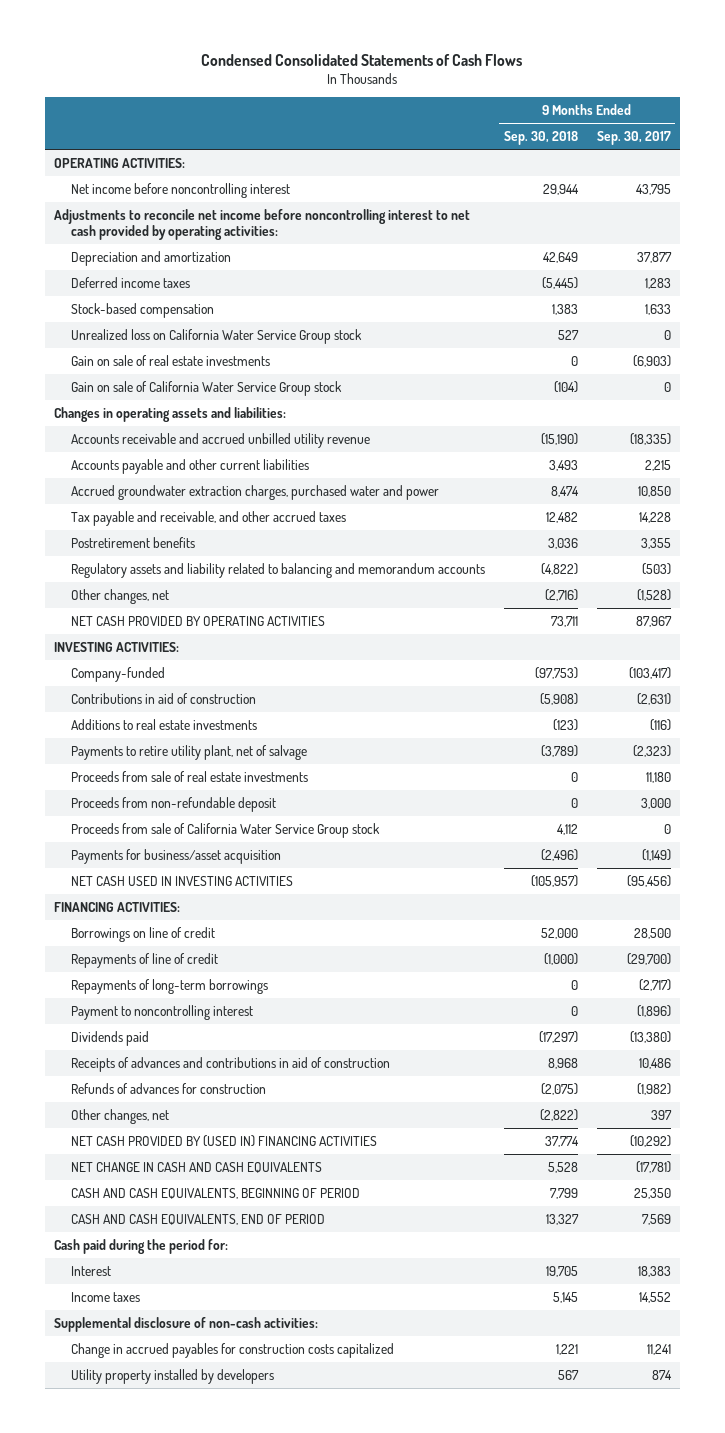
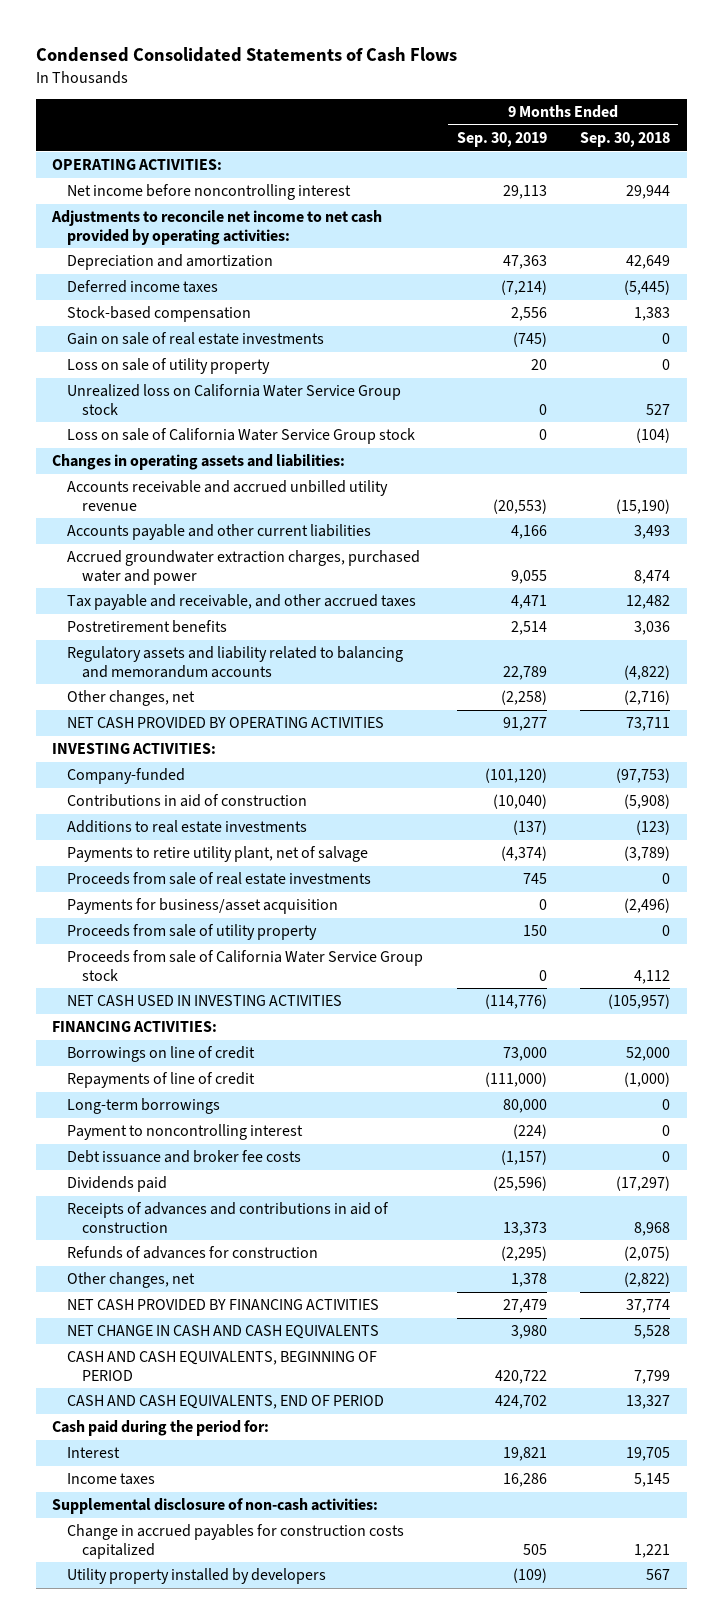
[596,131,671,146] Sep. 30, 2017 -> none
none -> [456,131,547,147] Sep. 30, 2019
[54,208,471,241] Adjustments to reconcile net income before noncontrolling interest to net cash provided by operating activities: -> [51,210,383,245] Adjustments to reconcile net income to net cash provided by operating activities:
none -> [67,358,271,375] Loss on sale of utility property
[71,328,363,344] Unrealized loss on California Water Service Group stock -> [67,384,402,415] Unrealized loss on California Water Service Group stock
[71,380,343,396] Gain on sale of California Water Service Group stock -> [67,428,416,445] Loss on sale of California Water Service Group stock
[71,796,277,812] Proceeds from non-refundable deposit -> none
none -> [67,924,318,941] Proceeds from sale of utility property
[71,822,381,838] Proceeds from sale of California Water Service Group stock -> [67,950,424,981] Proceeds from sale of California Water Service Group stock
[71,978,269,994] Repayments of long-term borrowings -> [67,1098,221,1115] Long-term borrowings
none -> [67,1150,302,1164] Debt issuance and broker fee costs
[71,1134,378,1147] NET CASH PROVIDED BY (USED IN) FINANCING ACTIVITIES -> [67,1299,380,1311] NET CASH PROVIDED BY FINANCING ACTIVITIES

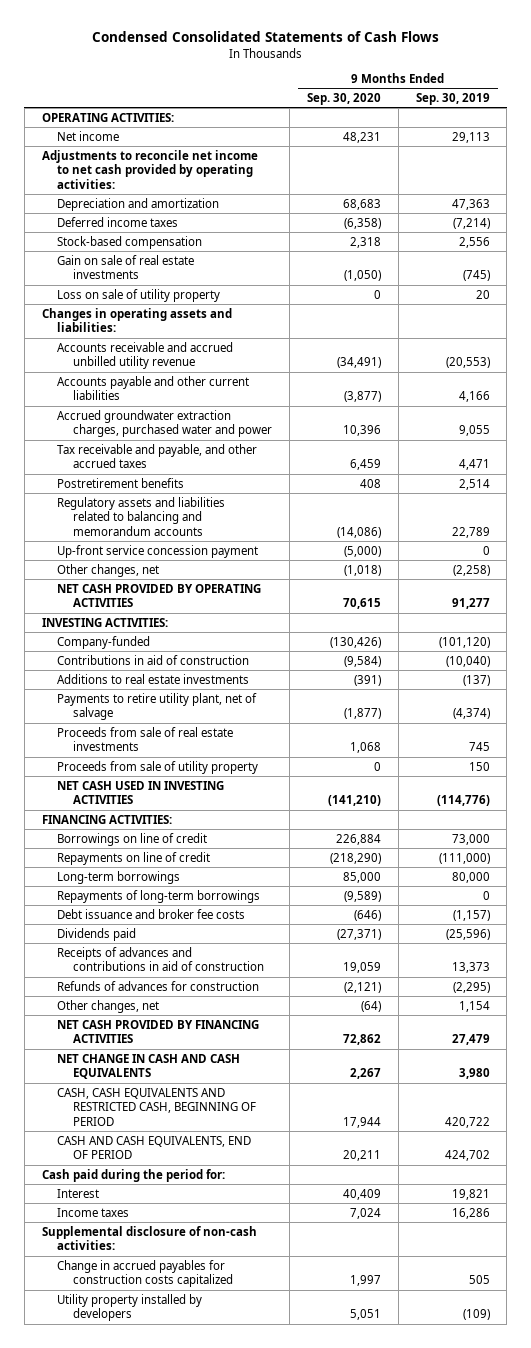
[579,131,670,147] Sep. 30, 2018 -> none
none -> [306,92,381,105] Sep. 30, 2020
[67,184,352,201] Net income before noncontrolling interest -> [57,130,120,141] Net income
[67,384,402,415] Unrealized loss on California Water Service Group stock -> none
[67,428,416,445] Loss on sale of California Water Service Group stock -> none
[67,594,417,611] Tax payable and receivable, and other accrued taxes -> [57,443,258,469] Tax receivable and payable, and other accrued taxes
[67,646,404,678] Regulatory assets and liability related to balancing and memorandum accounts -> [57,496,226,537] Regulatory assets and liabilities related to balancing and memorandum accounts
none -> [57,544,259,558] Up-front service concession payment
[67,898,339,915] Payments for business/asset acquisition -> none
[67,950,424,981] Proceeds from sale of California Water Service Group stock -> none
[67,1072,256,1089] Repayments of line of credit -> [57,851,211,865] Repayments on line of credit
[67,1124,304,1141] Payment to noncontrolling interest -> none
none -> [57,889,261,903] Repayments of long-term borrowings
[510,1273,547,1288] 1,378 -> [458,1000,490,1012] 1,154
[67,1351,378,1381] CASH AND CASH EQUIVALENTS, BEGINNING OF PERIOD -> [57,1087,257,1127] CASH, CASH EQUIVALENTS AND RESTRICTED CASH, BEGINNING OF PERIOD

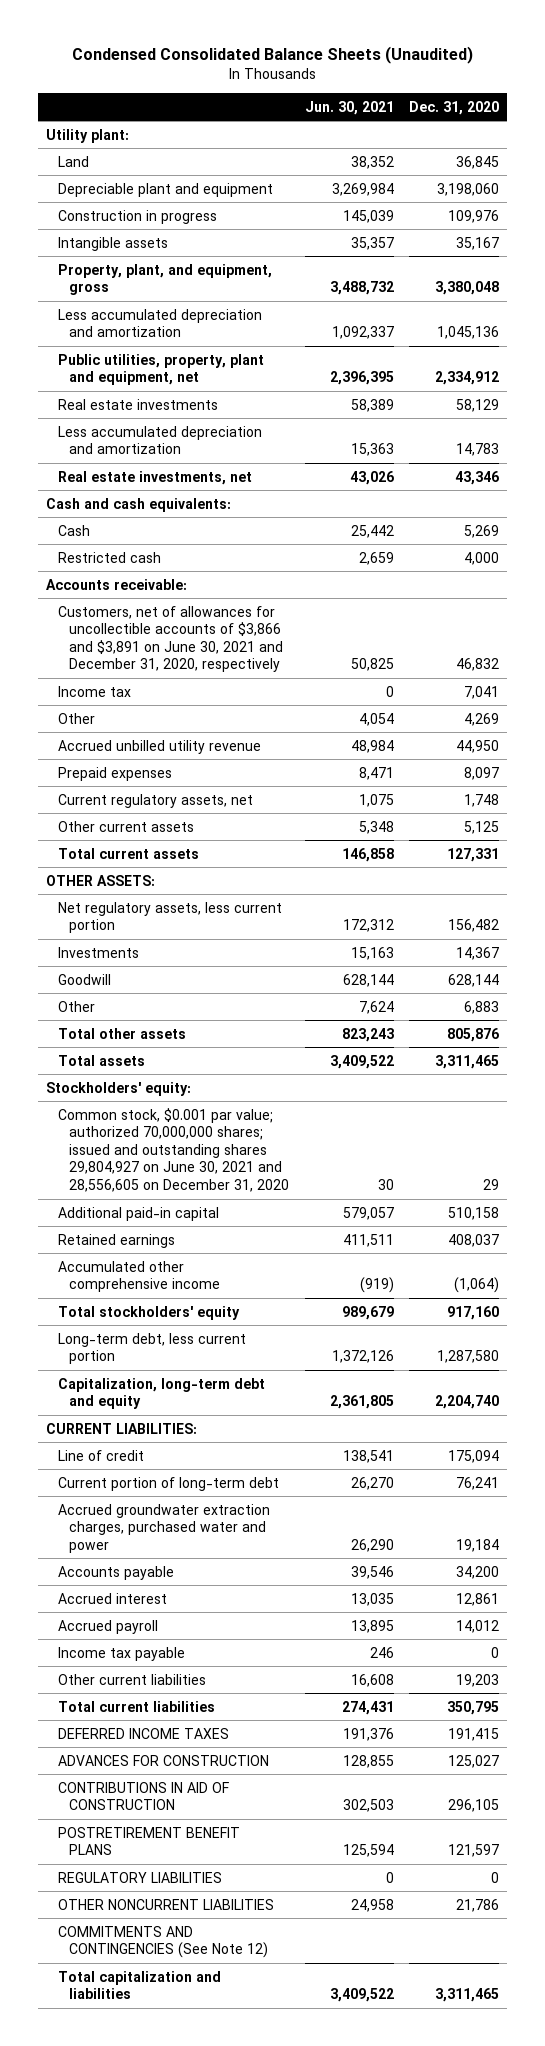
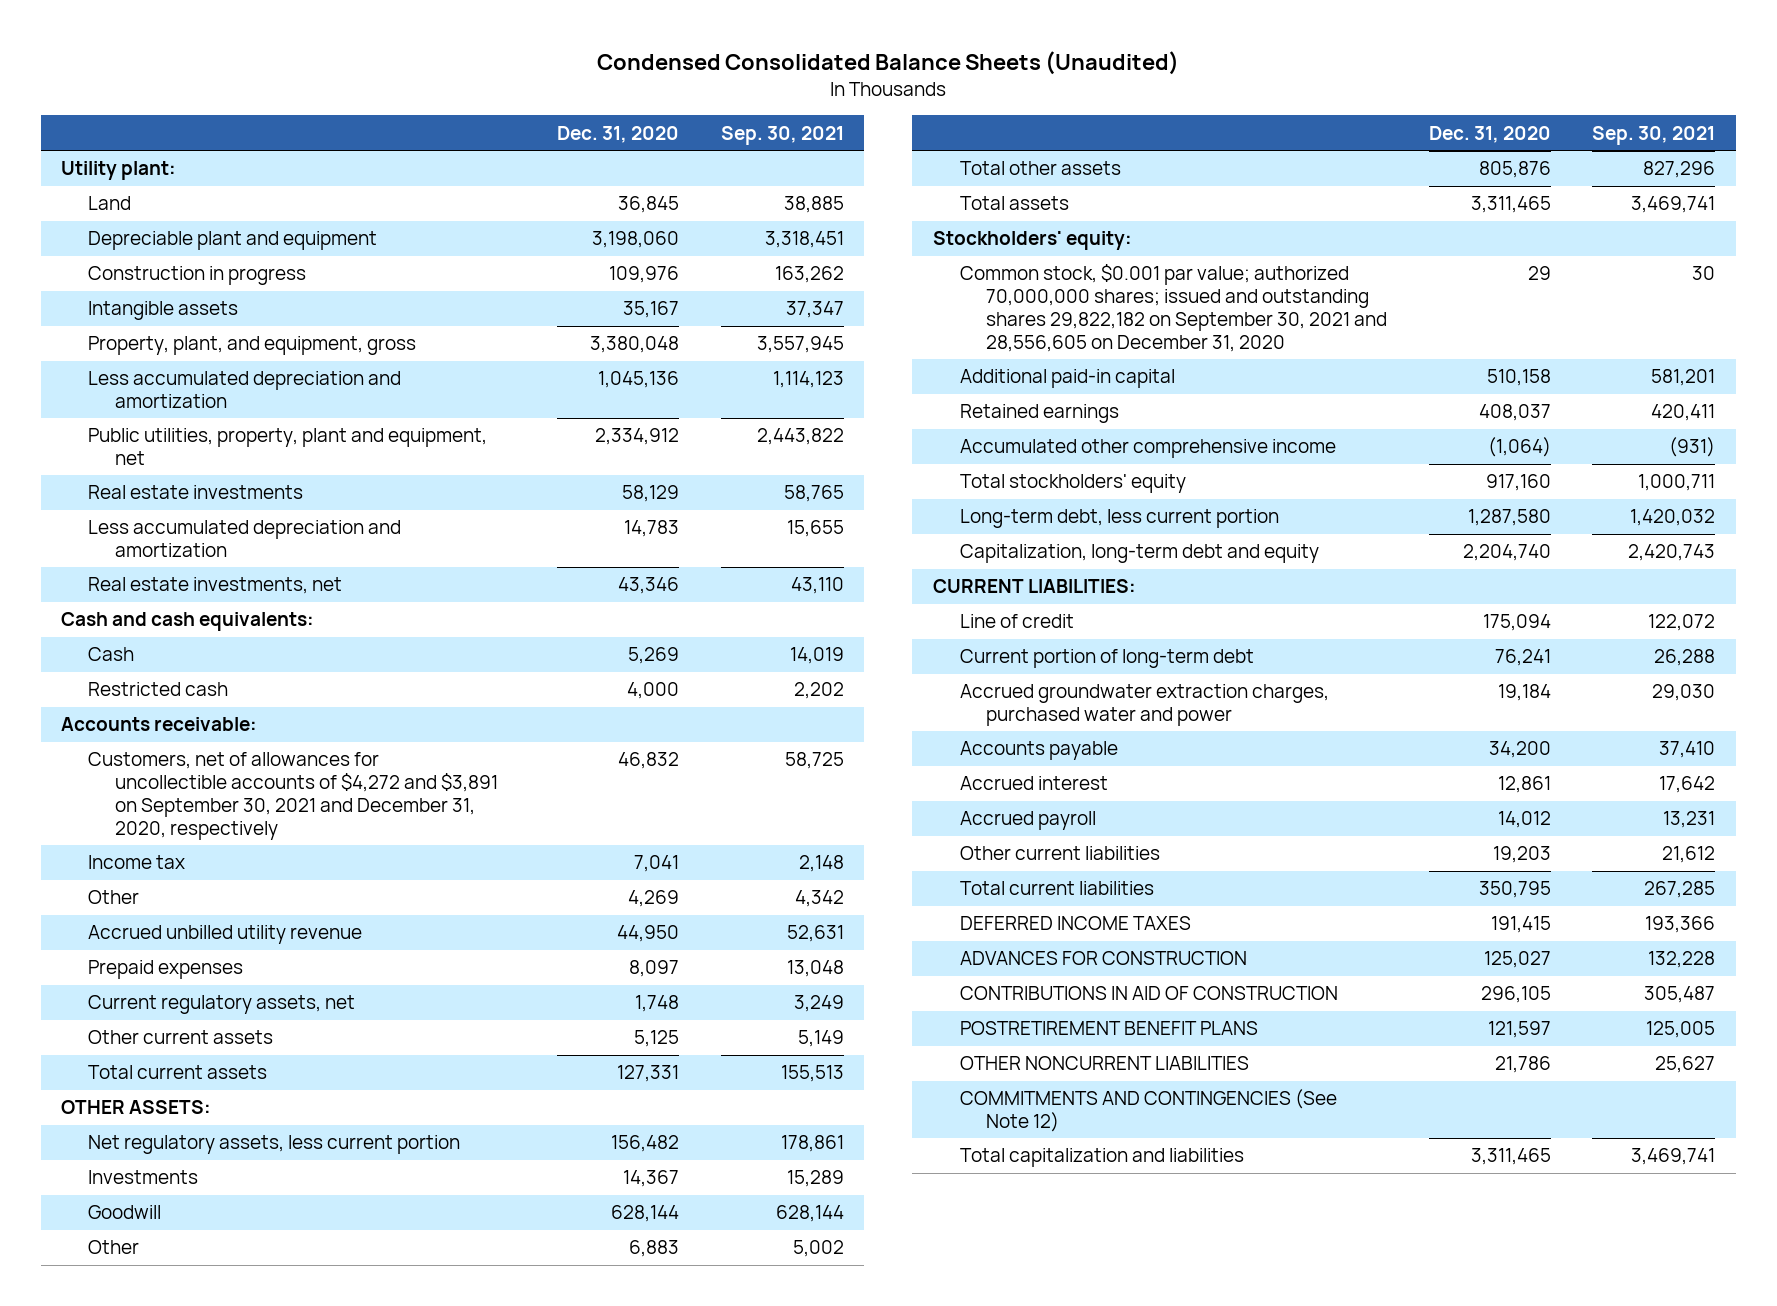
[304,100,394,115] Jun. 30, 2021 -> none
none -> [720,125,844,145] Sep. 30, 2021
[57,605,284,673] Customers, net of allowances for uncollectible accounts of $3,866 and $3,891 on June 30, 2021 and December 31, 2020, respectively -> [88,752,498,840] Customers, net of allowances for uncollectible accounts of $4,272 and $3,891 on September 30, 2021 and December 31, 2020, respectively
[57,1107,290,1192] Common stock, $0.001 par value; authorized 70,000,000 shares; issued and outstanding shares 29,804,927 on June 30, 2021 and 28,556,605 on December 31, 2020 -> [959,264,1388,352] Common stock, $0.001 par value; authorized 70,000,000 shares; issued and outstanding shares 29,822,182 on September 30, 2021 and 28,556,605 on December 31, 2020
[57,1646,185,1661] Income tax payable -> none
[57,1871,222,1883] REGULATORY LIABILITIES -> none

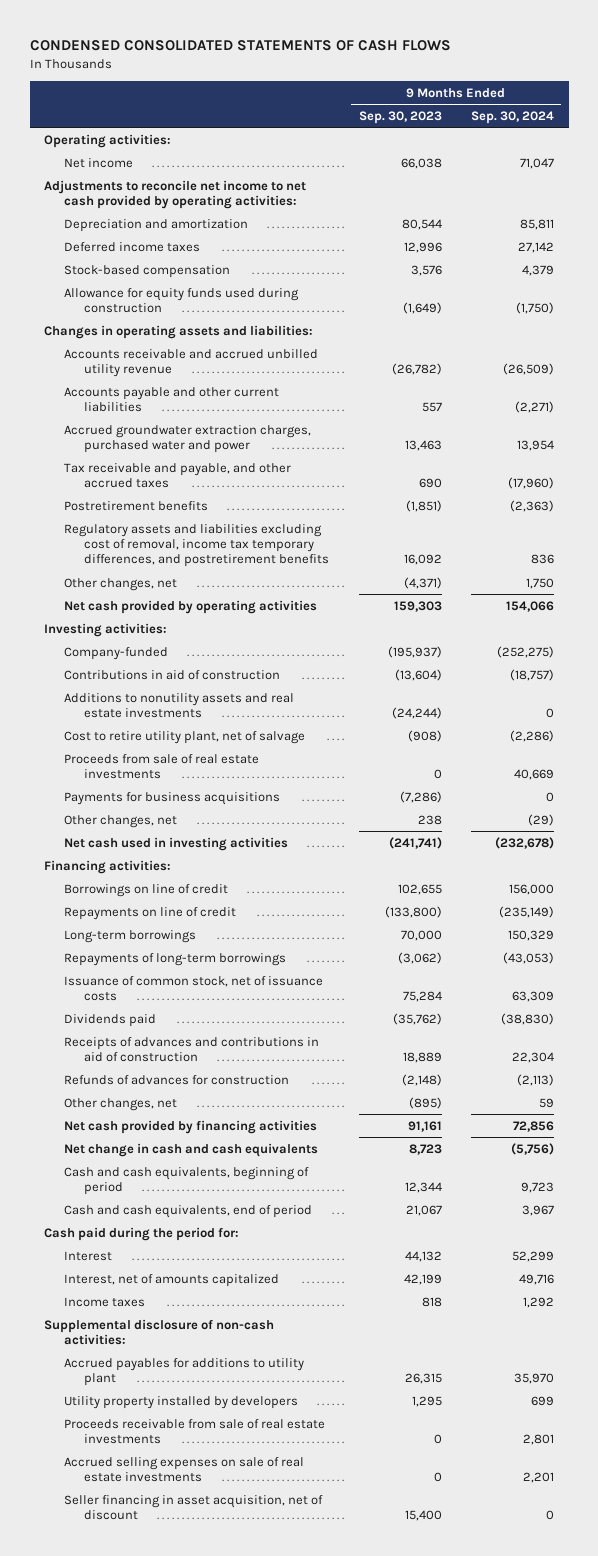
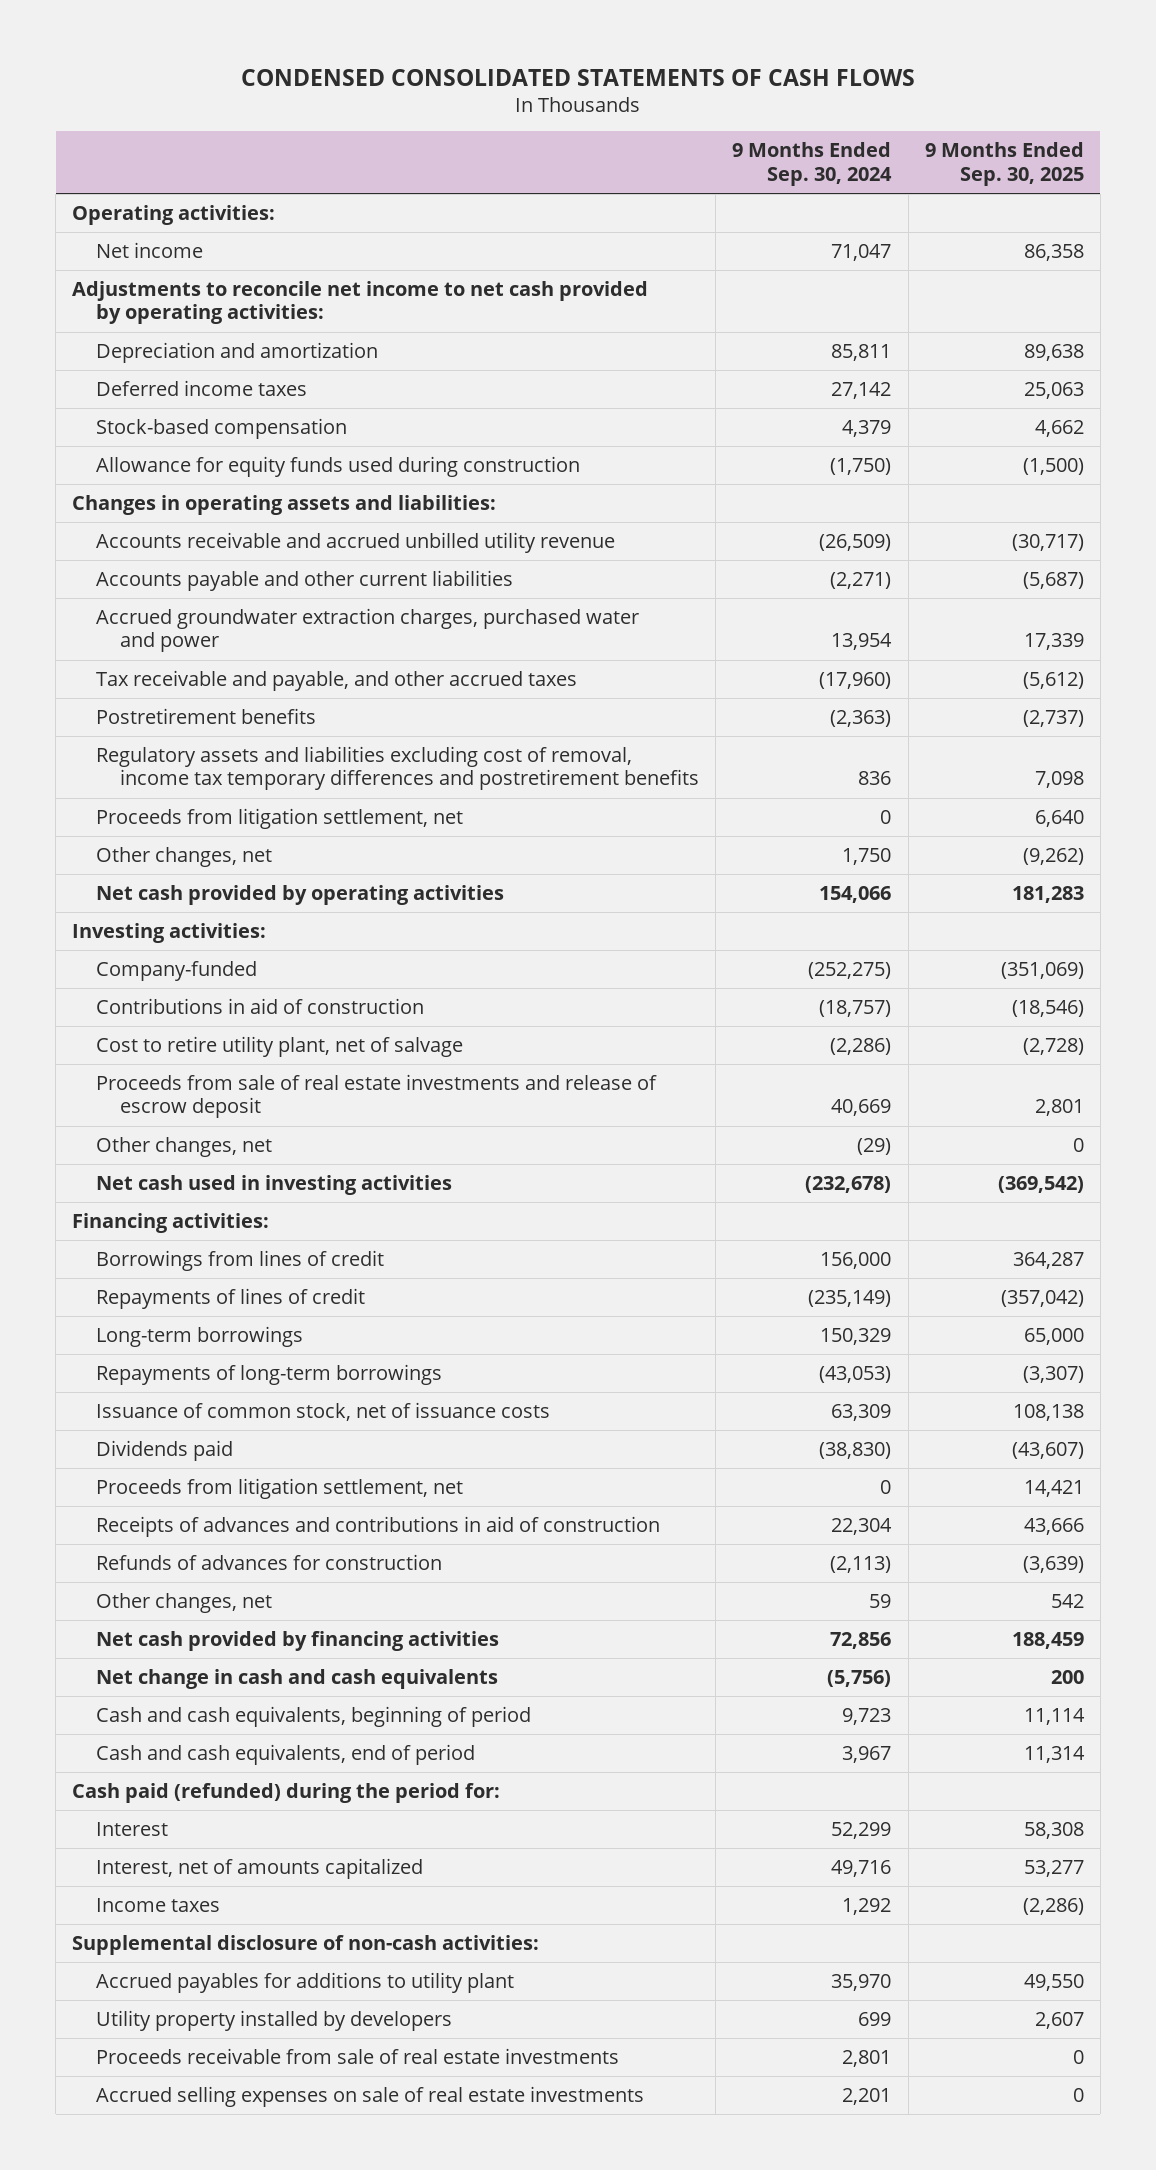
[358,110,442,124] Sep. 30, 2023 -> none
none -> [924,142,1084,186] 9 Months Ended Sep. 30, 2025
[64,523,330,568] Regulatory assets and liabilities excluding cost of removal, income tax temporary differences, and postretirement benefits -> [96,746,700,791] Regulatory assets and liabilities excluding cost of removal, income tax temporary differences and postretirement benefits
none -> [96,808,464,830] Proceeds from litigation settlement, net
[64,692,295,718] Additions to nonutility assets and real estate investments -> none
[64,791,281,805] Payments for business acquisitions -> none
[64,753,260,779] Proceeds from sale of real estate investments -> [96,1074,658,1119] Proceeds from sale of real estate investments and release of escrow deposit
[64,883,229,897] Borrowings on line of credit -> [96,1250,385,1272] Borrowings from lines of credit
[64,906,237,920] Repayments on line of credit -> [96,1288,366,1310] Repayments of lines of credit
none -> [96,1478,464,1500] Proceeds from litigation settlement, net
[44,1226,240,1241] Cash paid during the period for: -> [72,1783,501,1804] Cash paid (refunded) during the period for:
[64,1494,324,1520] Seller financing in asset acquisition, net of discount -> none

